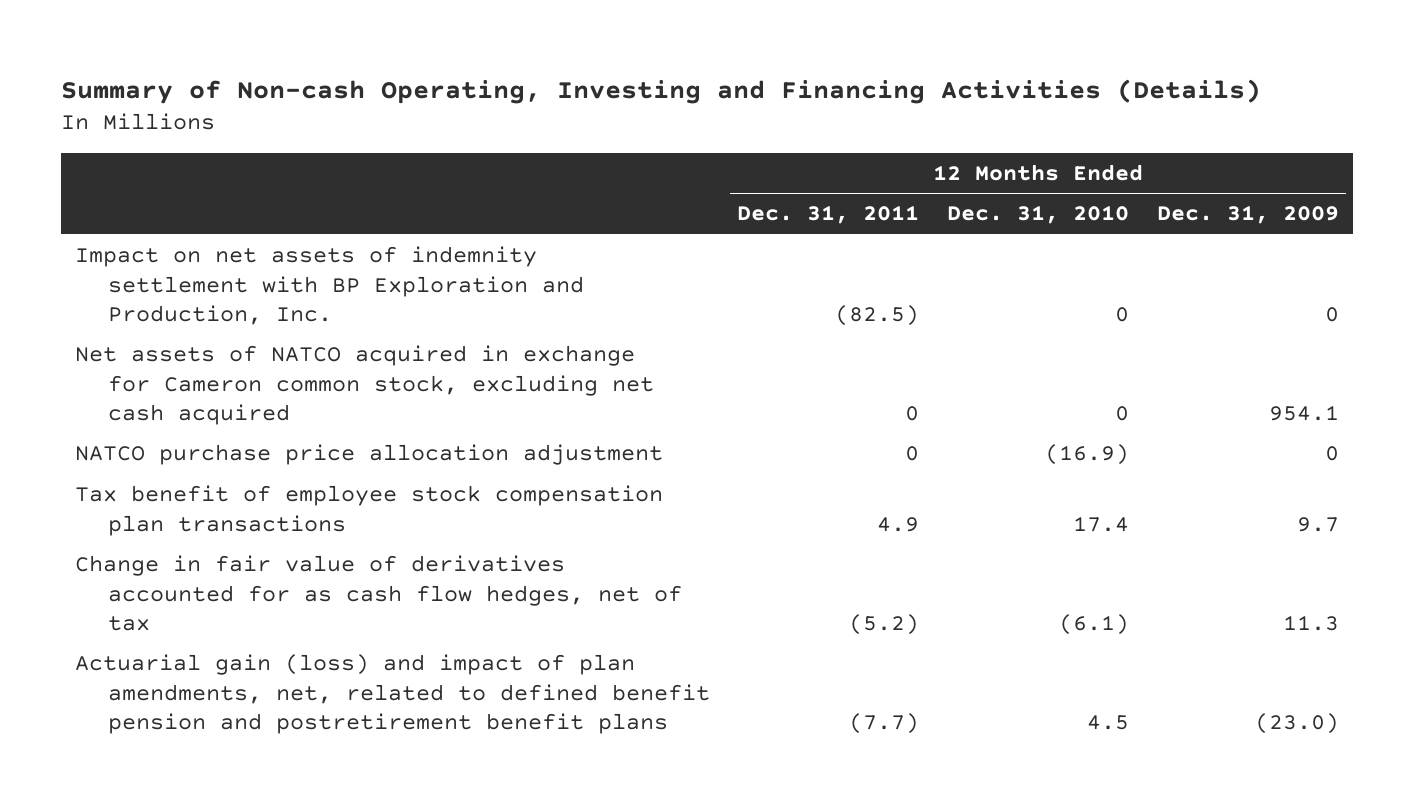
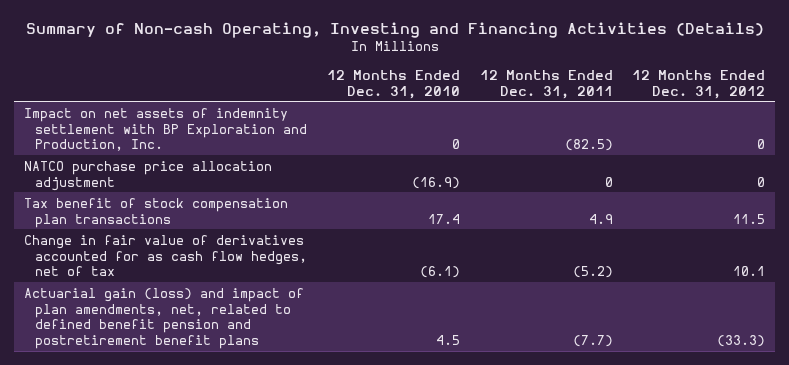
[1157,205,1340,225] Dec. 31, 2009 -> none
none -> [632,69,766,99] 12 Months Ended Dec. 31, 2012
[75,345,654,426] Net assets of NATCO acquired in exchange for Cameron common stock, excluding net cash acquired -> none
[75,485,664,536] Tax benefit of employee stock compensation plan transactions -> [23,197,288,228] Tax benefit of stock compensation plan transactions

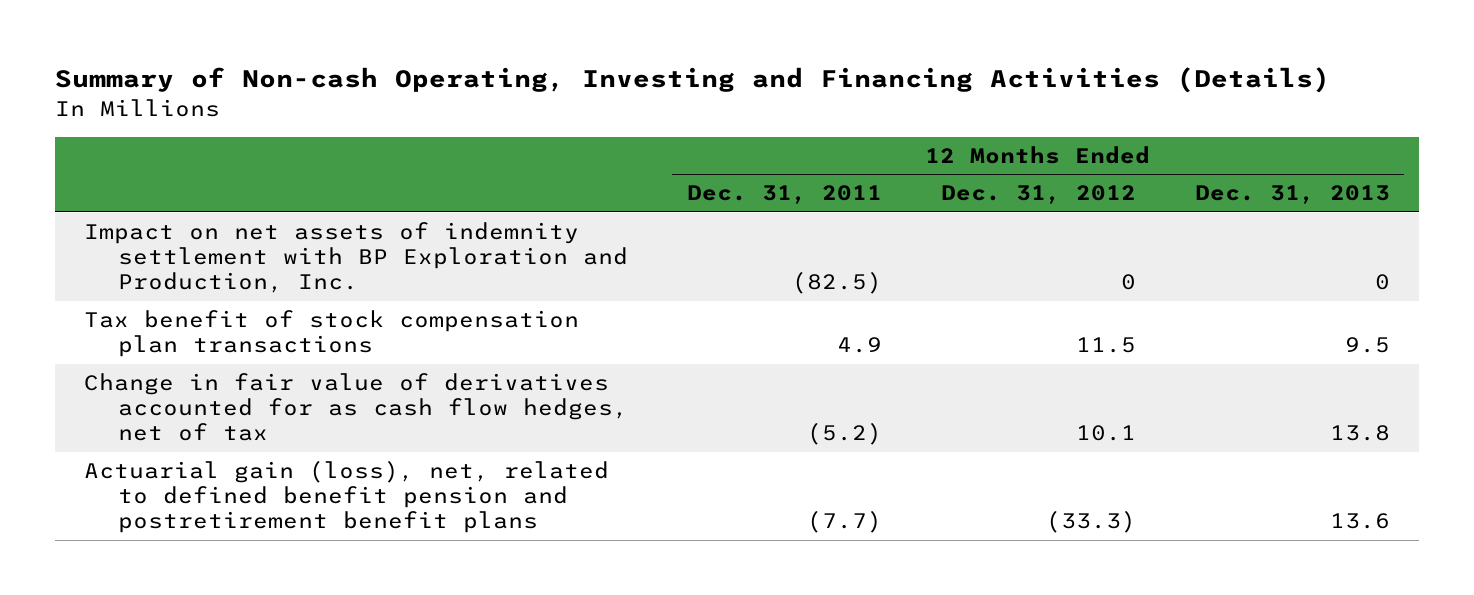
[327,69,461,99] 12 Months Ended Dec. 31, 2010 -> none
none -> [1194,185,1390,205] Dec. 31, 2013
[23,160,272,191] NATCO purchase price allocation adjustment -> none
[23,287,304,350] Actuarial gain (loss) and impact of plan amendments, net, related to defined benefit pension and postretirement benefit plans -> [84,460,610,534] Actuarial gain (loss), net, related to defined benefit pension and postretirement benefit plans

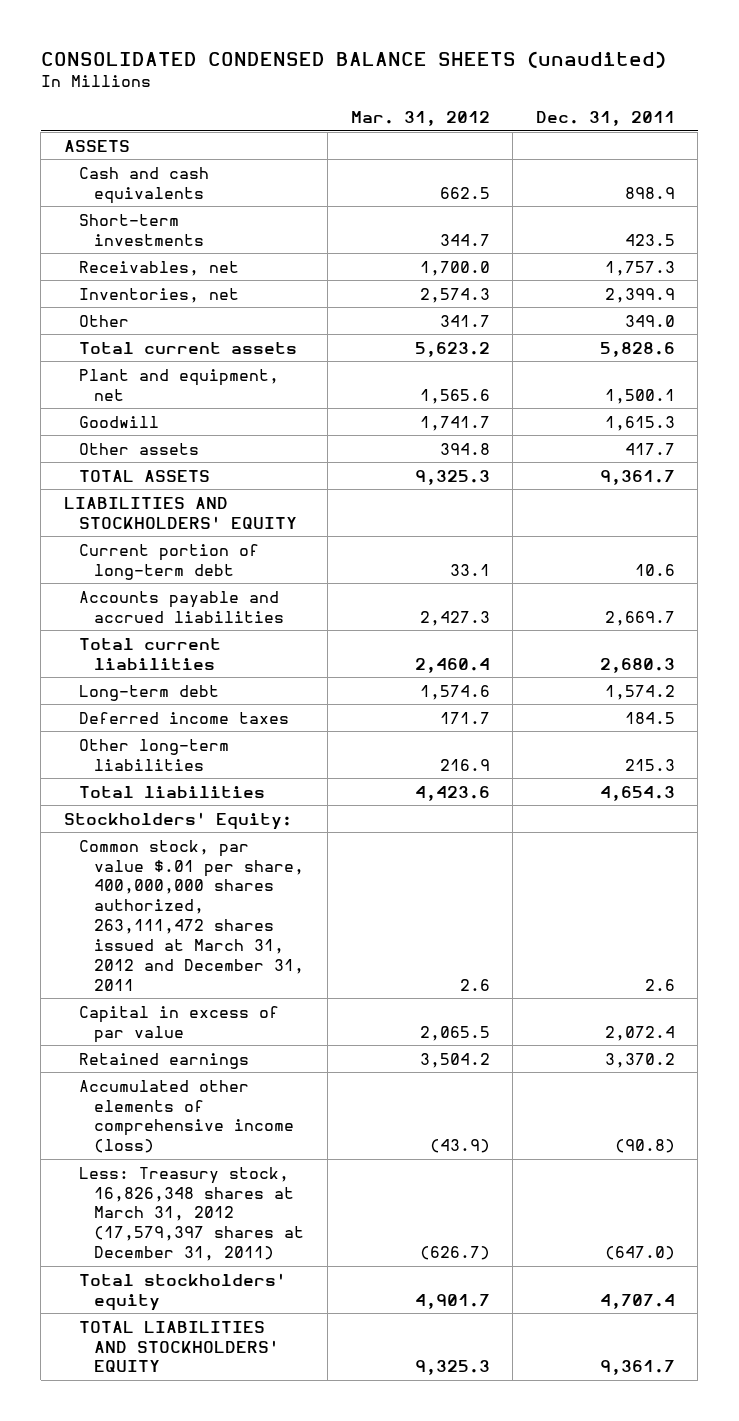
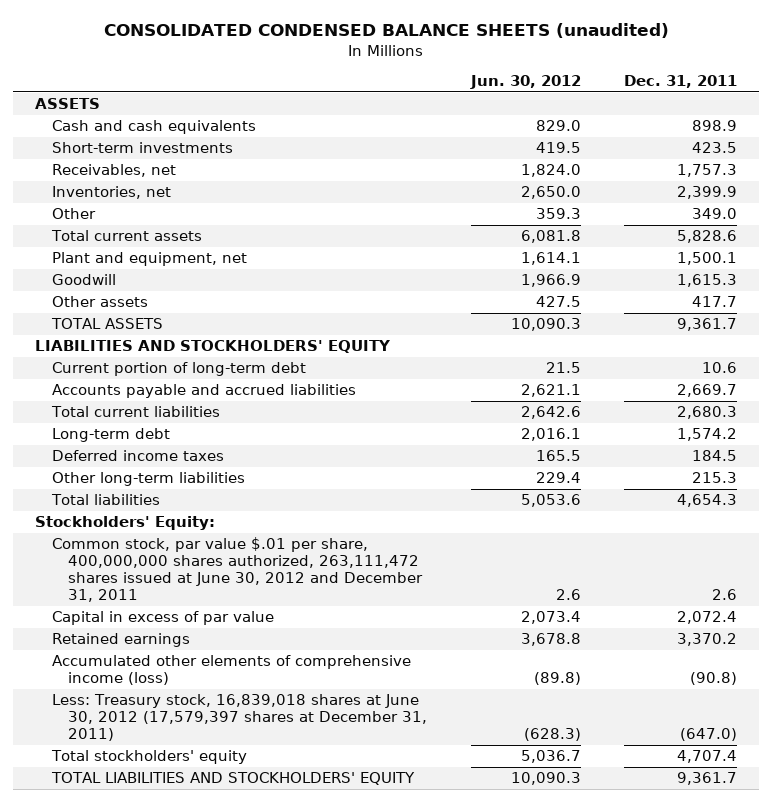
[350,111,490,127] Mar. 31, 2012 -> none
none -> [469,75,581,90] Jun. 30, 2012
[79,839,305,991] Common stock, par value $.01 per share, 400,000,000 shares authorized, 263,111,472 shares issued at March 31, 2012 and December 31, 2011 -> [51,537,424,603] Common stock, par value $.01 per share, 400,000,000 shares authorized, 263,111,472 shares issued at June 30, 2012 and December 31, 2011
[79,1166,305,1262] Less: Treasury stock, 16,826,348 shares at March 31, 2012 (17,579,397 shares at December 31, 2011) -> [51,694,428,742] Less: Treasury stock, 16,839,018 shares at June 30, 2012 (17,579,397 shares at December 31, 2011)

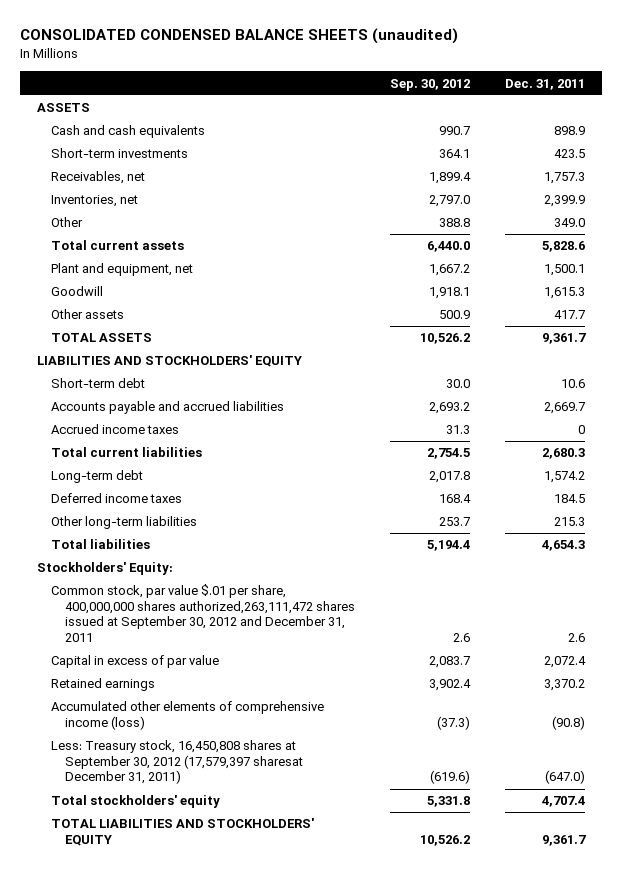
[469,75,581,90] Jun. 30, 2012 -> none
none -> [389,78,470,91] Sep. 30, 2012
[51,362,306,377] Current portion of long-term debt -> none
none -> [51,378,146,389] Short-term debt
none -> [51,424,180,435] Accrued income taxes
[51,537,424,603] Common stock, par value $.01 per share, 400,000,000 shares authorized, 263,111,472 shares issued at June 30, 2012 and December 31, 2011 -> [51,584,356,643] Common stock, par value $.01 per share, 400,000,000 shares authorized,263,111,472 shares issued at September 30, 2012 and December 31, 2011
[51,694,428,742] Less: Treasury stock, 16,839,018 shares at June 30, 2012 (17,579,397 shares at December 31, 2011) -> [51,740,304,785] Less: Treasury stock, 16,450,808 shares at September 30, 2012 (17,579,397 sharesat December 31, 2011)

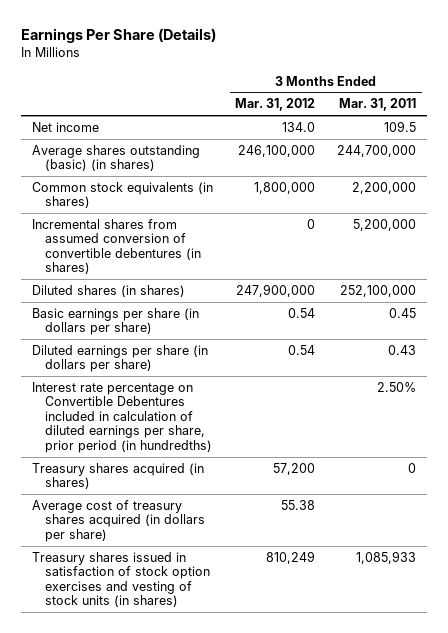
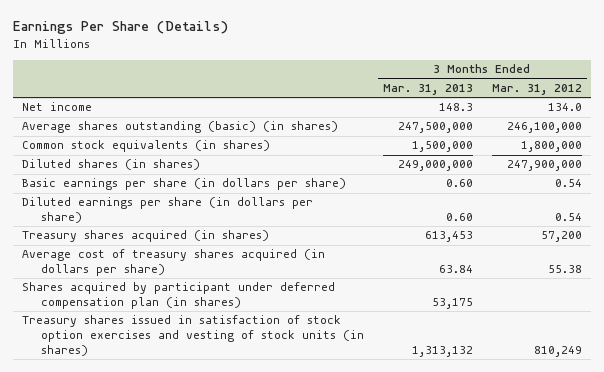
[339,98,417,112] Mar. 31, 2011 -> none
none -> [382,83,473,95] Mar. 31, 2013
[32,218,202,275] Incremental shares from assumed conversion of convertible debentures (in shares) -> none
[32,381,213,453] Interest rate percentage on Convertible Debentures included in calculation of diluted earnings per share, prior period (in hundredths) -> none
none -> [22,282,336,310] Shares acquired by participant under deferred compensation plan (in shares)

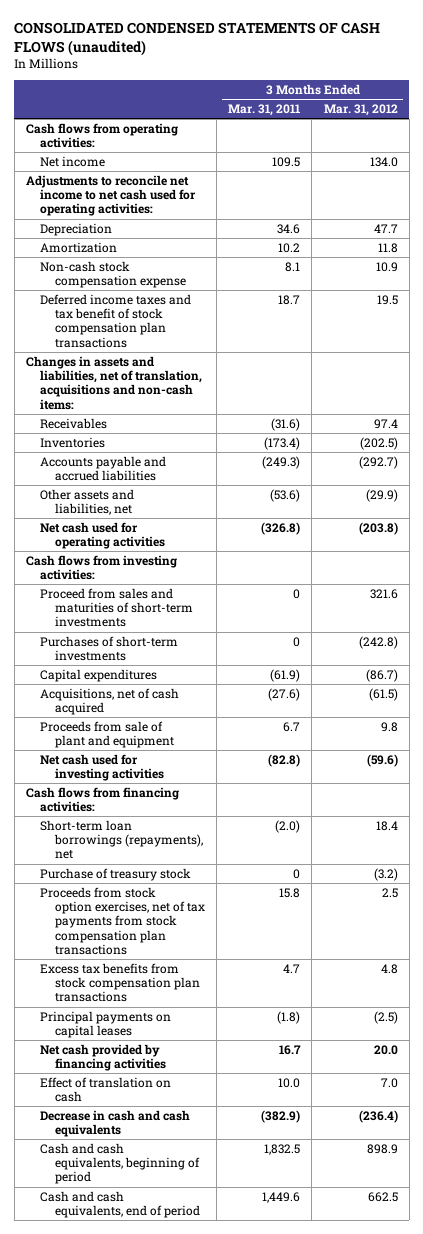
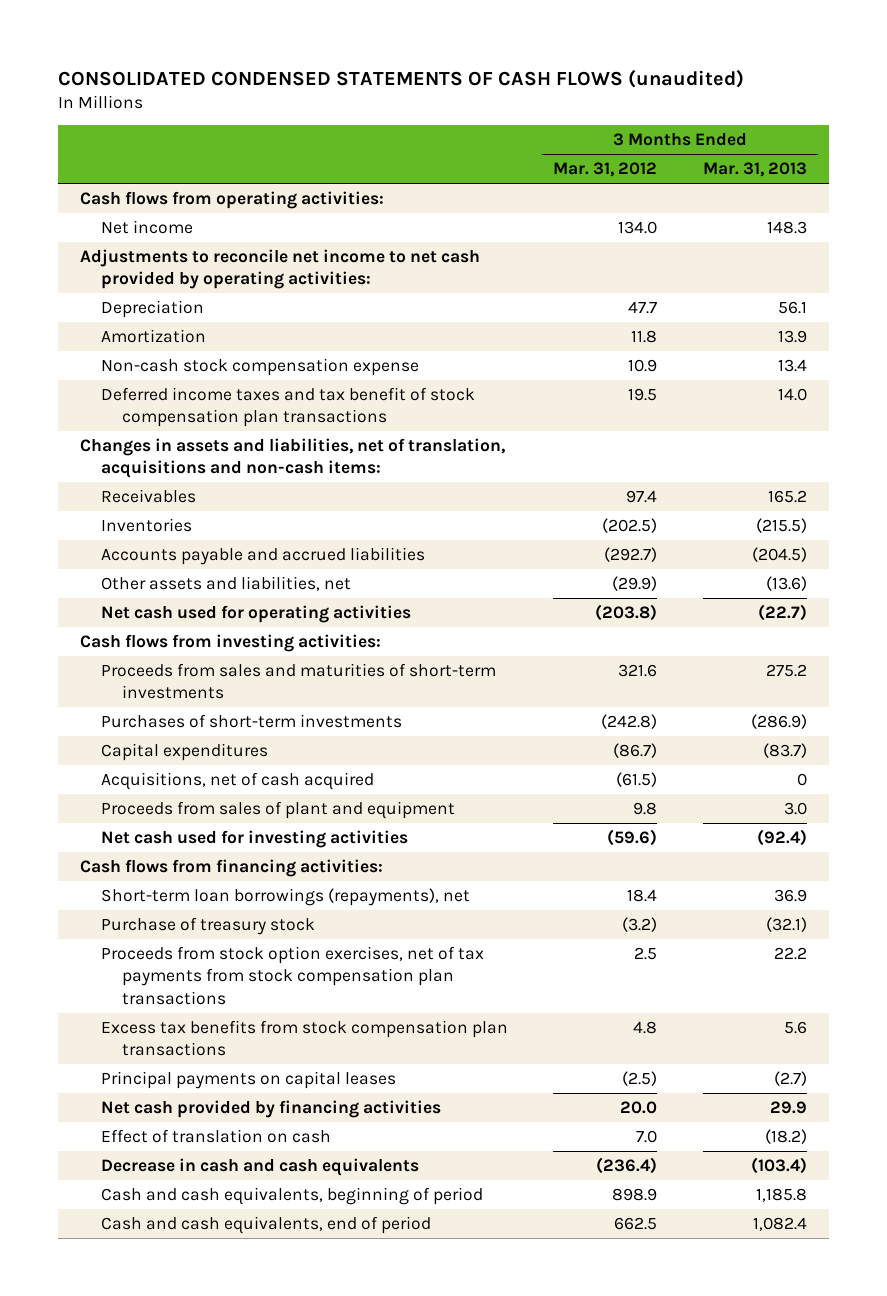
[228,104,301,117] Mar. 31, 2011 -> none
none -> [702,162,807,178] Mar. 31, 2013
[25,174,197,217] Adjustments to reconcile net income to net cash used for operating activities: -> [80,248,481,290] Adjustments to reconcile net income to net cash provided by operating activities:
[40,587,193,628] Proceed from sales and maturities of short-term investments -> [101,662,497,700] Proceeds from sales and maturities of short-term investments
[40,720,174,749] Proceeds from sale of plant and equipment -> [101,800,456,819] Proceeds from sales of plant and equipment

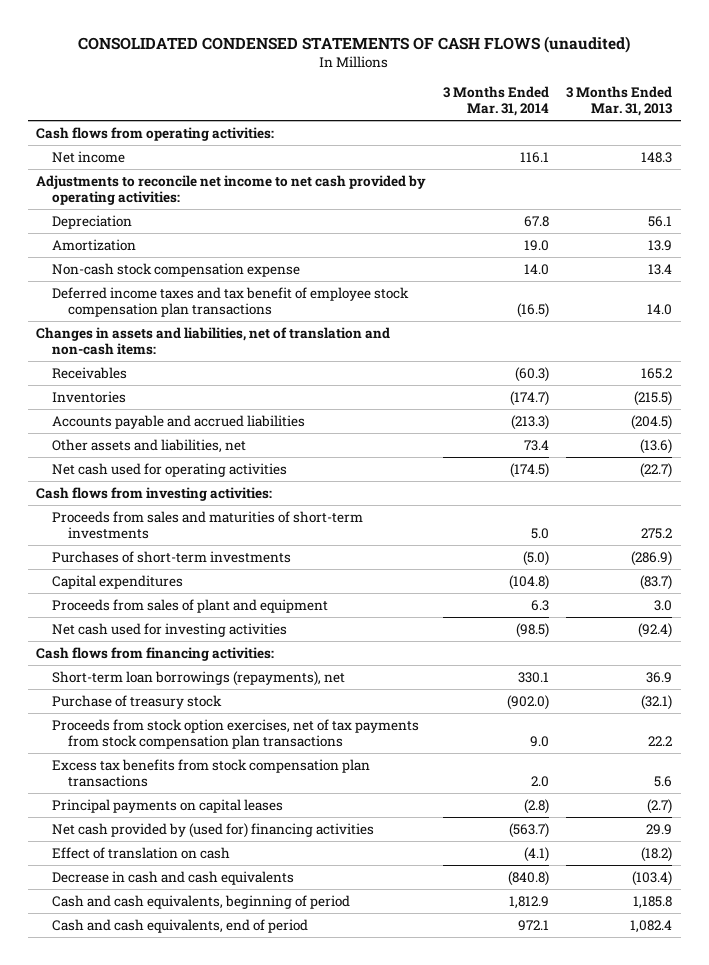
[553,162,658,178] Mar. 31, 2012 -> none
none -> [443,86,550,116] 3 Months Ended Mar. 31, 2014
[101,386,476,428] Deferred income taxes and tax benefit of stock compensation plan transactions -> [52,286,410,317] Deferred income taxes and tax benefit of employee stock compensation plan transactions
[80,437,506,479] Changes in assets and liabilities, net of translation, acquisitions and non-cash items: -> [36,326,391,355] Changes in assets and liabilities, net of translation and non-cash items:
[101,771,375,790] Acquisitions, net of cash acquired -> none
[101,1099,442,1118] Net cash provided by financing activities -> [52,822,375,838] Net cash provided by (used for) financing activities

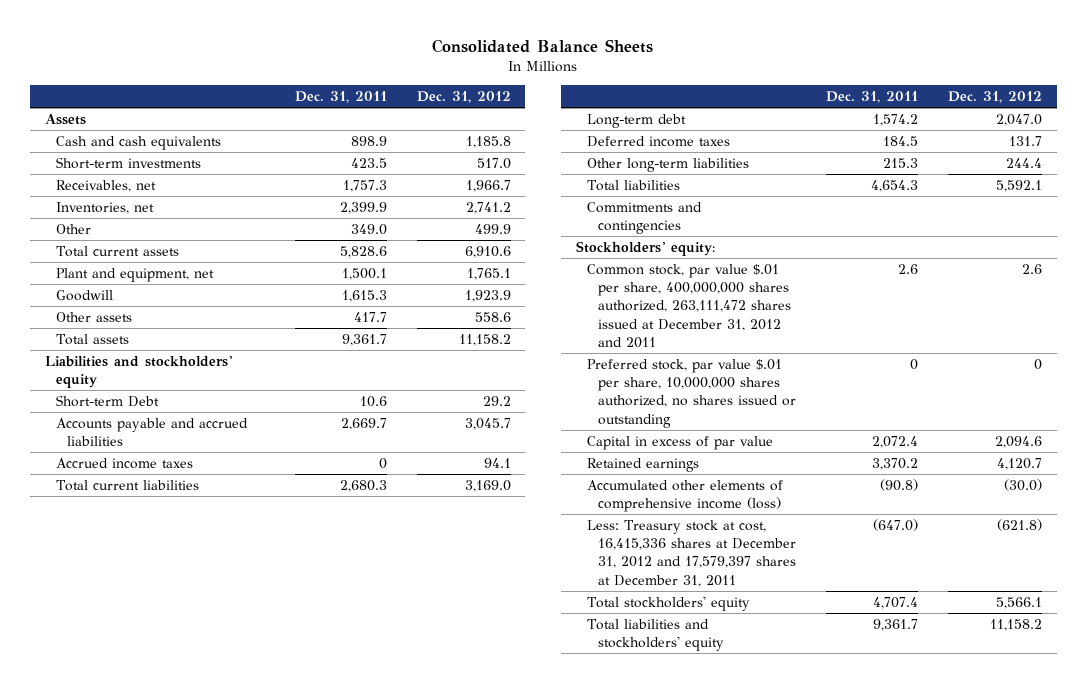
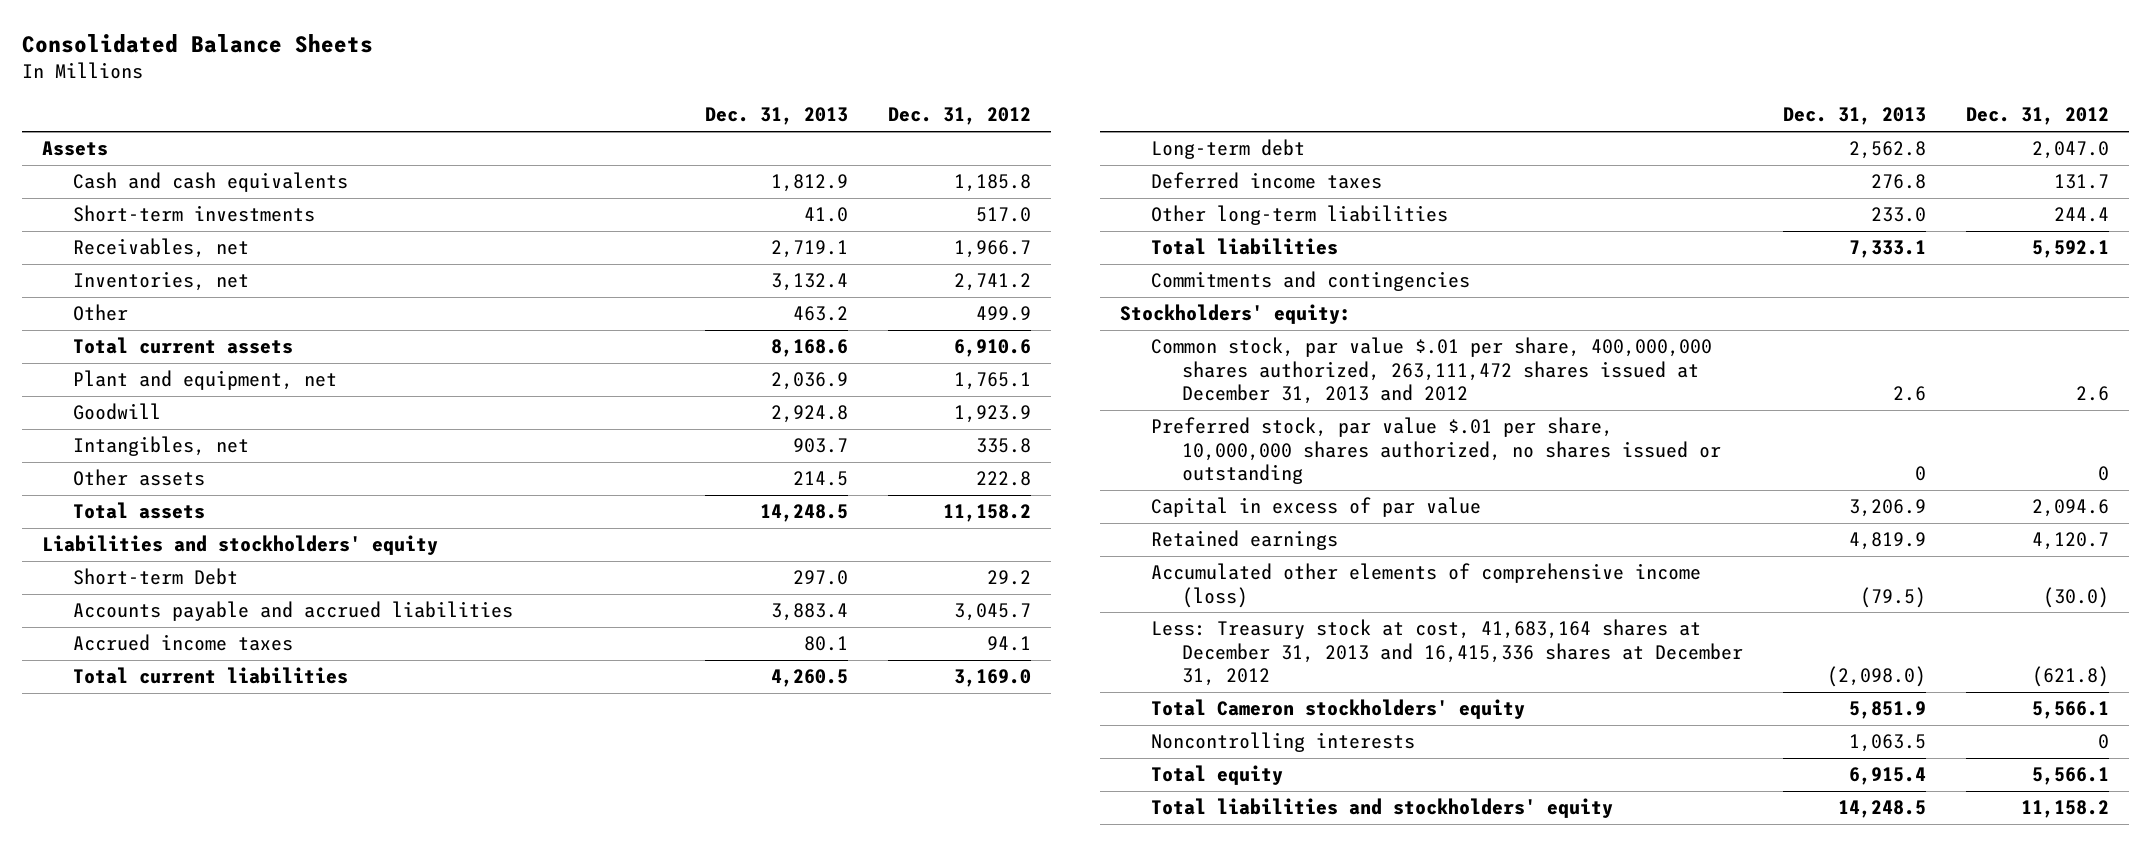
[294,91,387,104] Dec. 31, 2011 -> none
none -> [704,107,848,126] Dec. 31, 2013
none -> [72,436,249,457] Intangibles, net
[474,311,511,322] 558.6 -> [975,471,1031,487] 222.8
[586,263,792,348] Common stock, par value $.01 per share, 400,000,000 shares authorized, 263,111,472 shares issued at December 31, 2012 and 2011 -> [1150,337,1712,404] Common stock, par value $.01 per share, 400,000,000 shares authorized, 263,111,472 shares issued at December 31, 2013 and 2012
[586,519,797,587] Less: Treasury stock at cost, 16,415,336 shares at December 31, 2012 and 17,579,397 shares at December 31, 2011 -> [1150,619,1743,686] Less: Treasury stock at cost, 41,683,164 shares at December 31, 2013 and 16,415,336 shares at December 31, 2012
none -> [1150,699,1525,720] Total Cameron stockholders' equity
none -> [1150,732,1415,753] Noncontrolling interests
[586,595,750,611] Total stockholders' equity -> [1150,765,1283,786] Total equity

